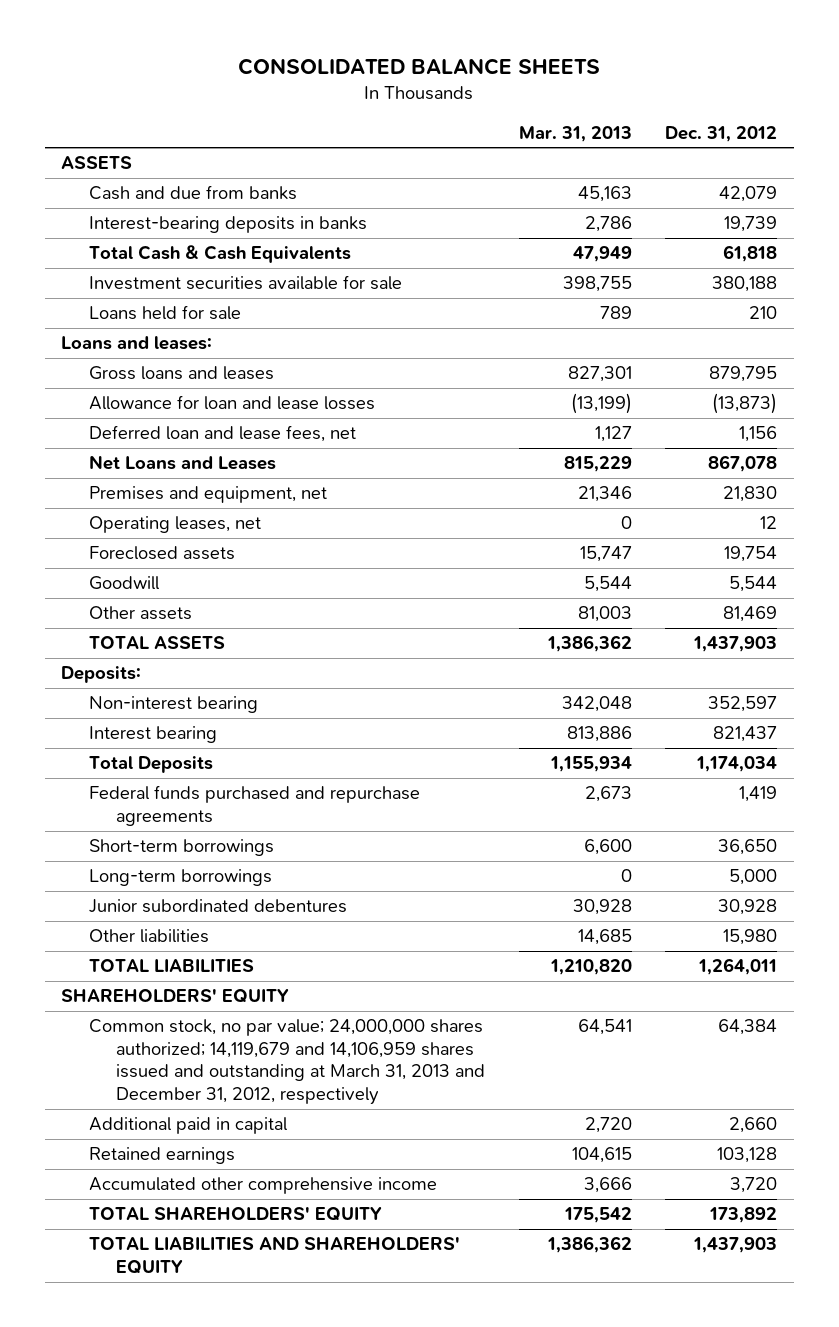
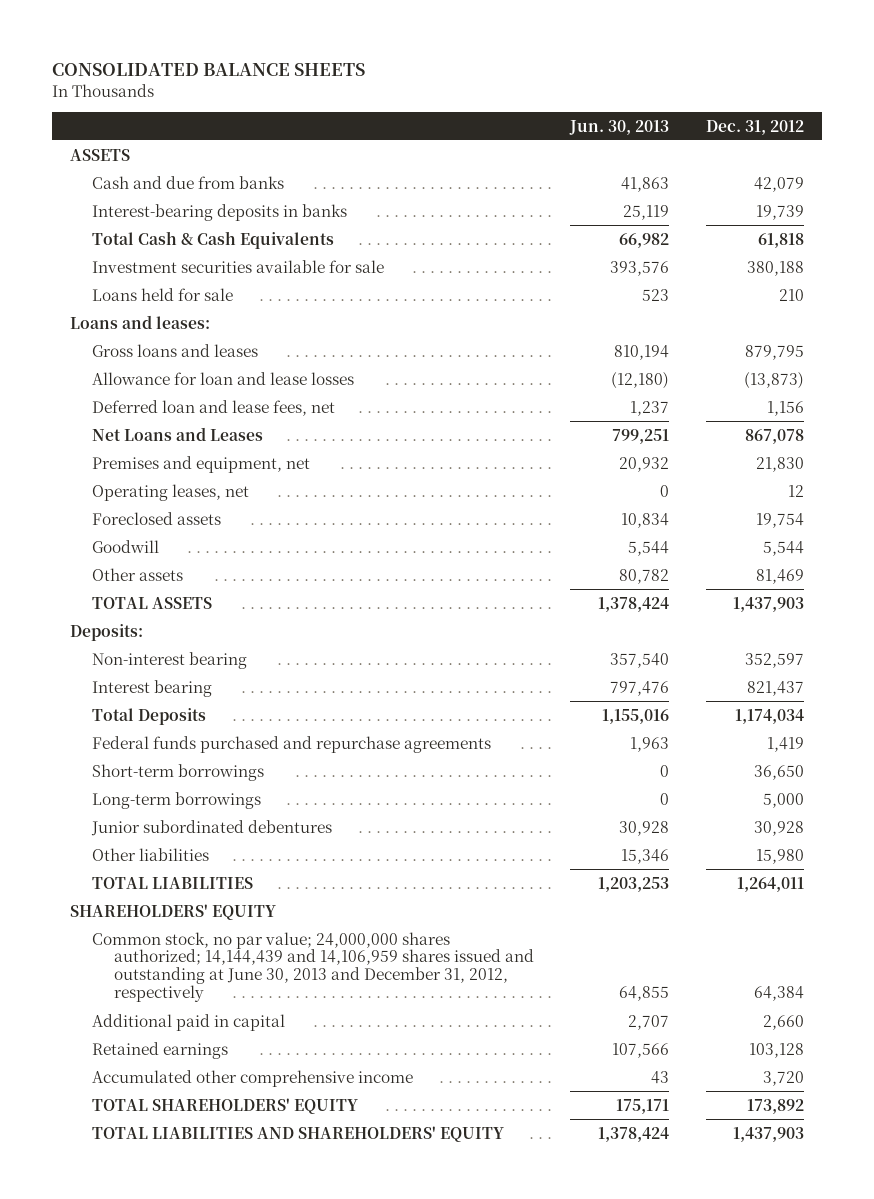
[518,125,632,142] Mar. 31, 2013 -> none
none -> [569,119,670,135] Jun. 30, 2013
[88,1019,486,1106] Common stock, no par value; 24,000,000 shares authorized; 14,119,679 and 14,106,959 shares issued and outstanding at March 31, 2013 and December 31, 2012, respectively -> [91,931,534,1003] Common stock, no par value; 24,000,000 shares authorized; 14,144,439 and 14,106,959 shares issued and outstanding at June 30, 2013 and December 31, 2012, respectively

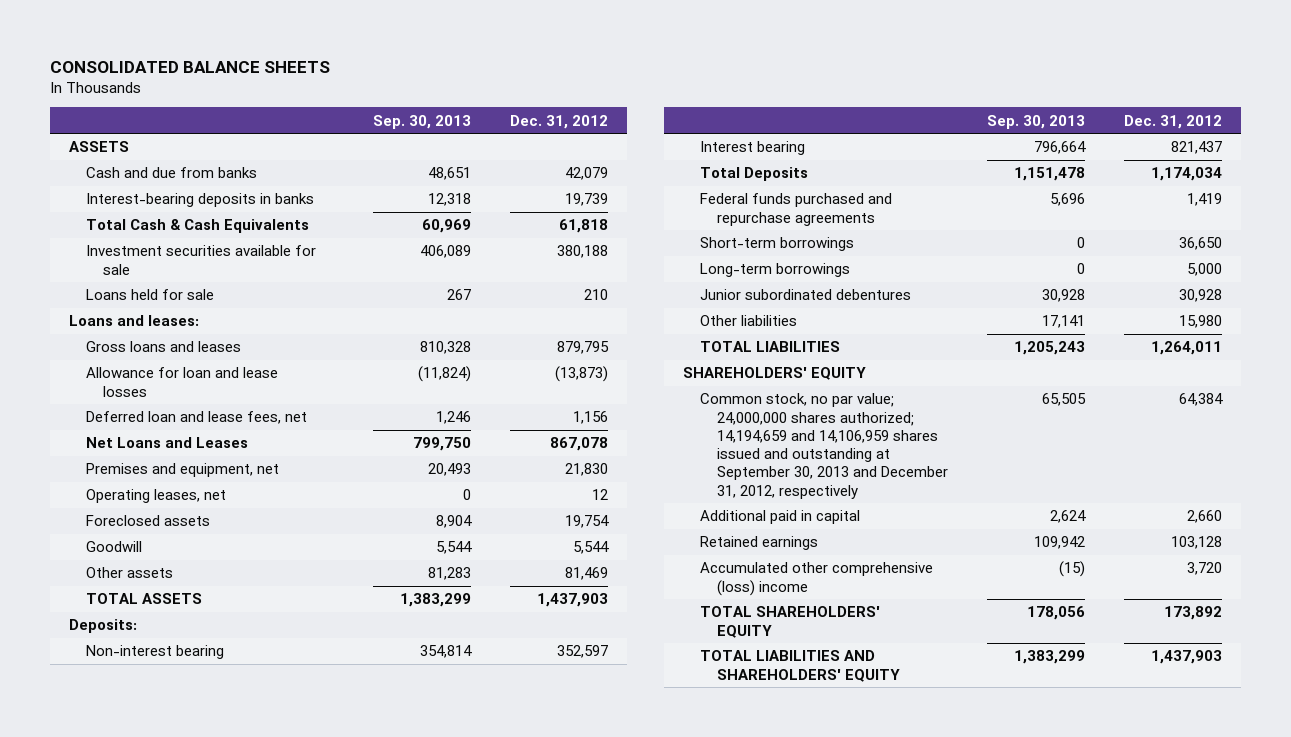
[569,119,670,135] Jun. 30, 2013 -> none
none -> [372,114,471,129] Sep. 30, 2013
[91,931,534,1003] Common stock, no par value; 24,000,000 shares authorized; 14,144,439 and 14,106,959 shares issued and outstanding at June 30, 2013 and December 31, 2012, respectively -> [700,393,948,499] Common stock, no par value; 24,000,000 shares authorized; 14,194,659 and 14,106,959 shares issued and outstanding at September 30, 2013 and December 31, 2012, respectively
[91,1069,413,1087] Accumulated other comprehensive income -> [700,562,934,596] Accumulated other comprehensive (loss) income

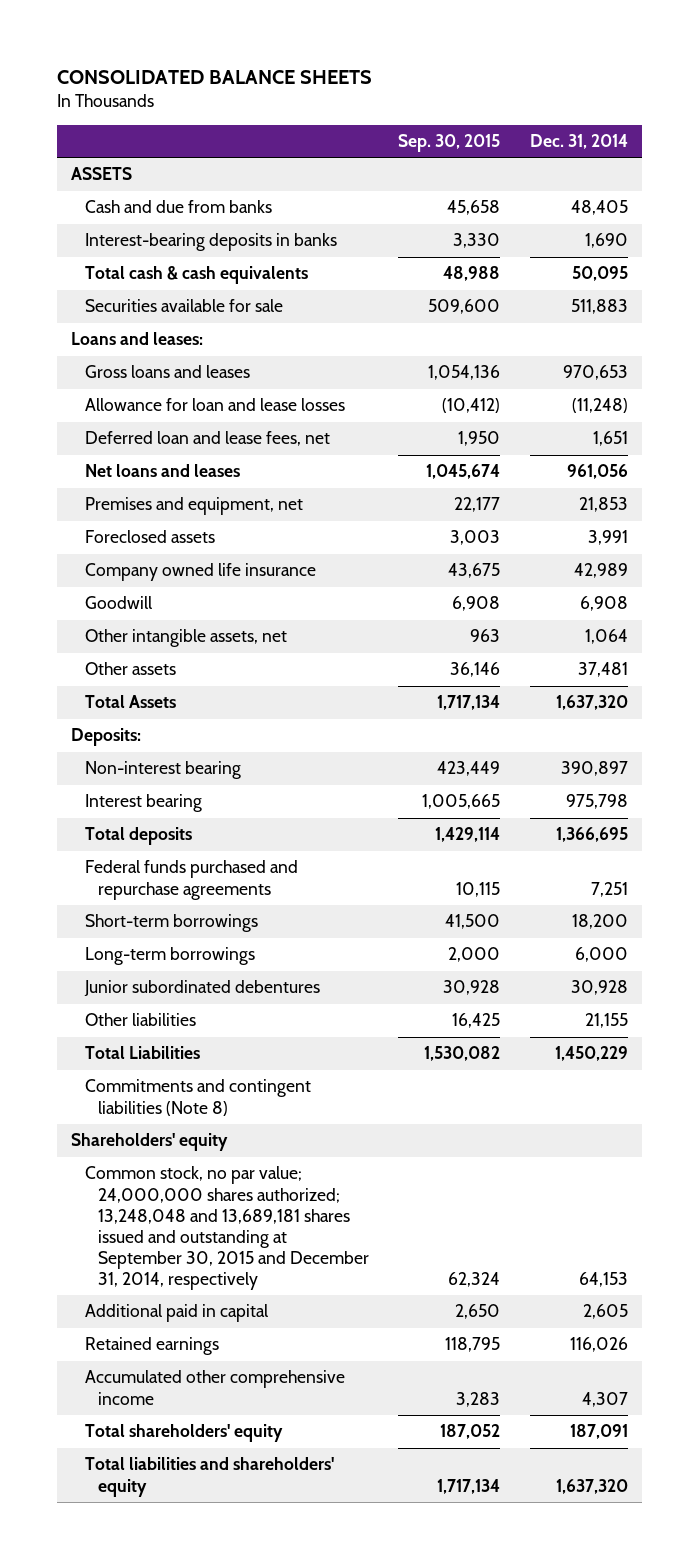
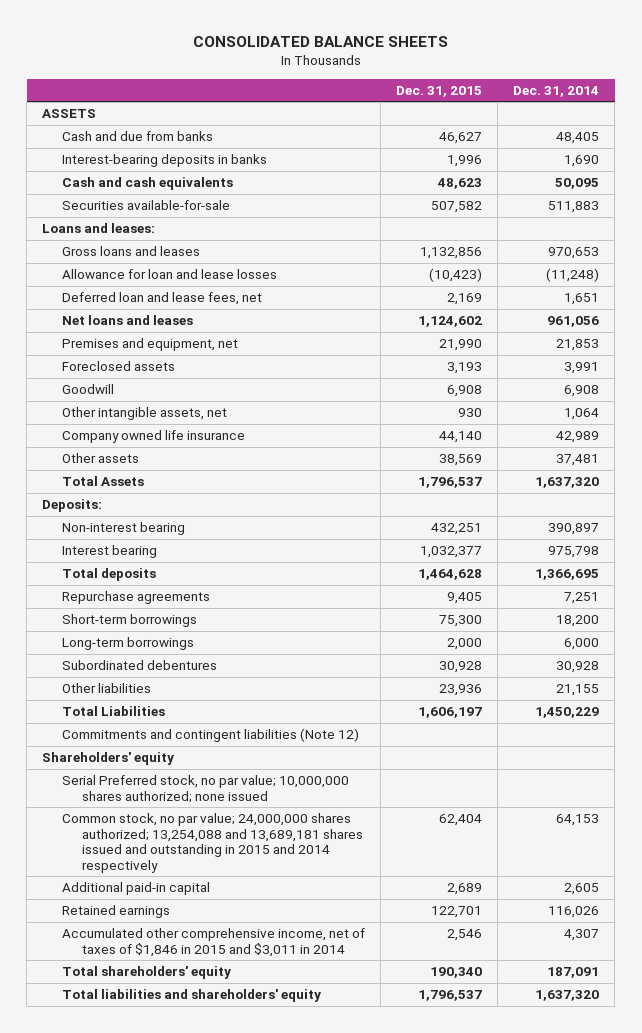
[398,133,501,152] Sep. 30, 2015 -> none
none -> [396,85,483,97] Dec. 31, 2015
[84,266,308,285] Total cash & cash equivalents -> [62,177,234,191] Cash and cash equivalents
[84,299,283,313] Securities available for sale -> [62,200,231,211] Securities available-for-sale
[84,563,316,582] Company owned life insurance -> [62,430,246,444] Company owned life insurance
[84,860,298,900] Federal funds purchased and repurchase agreements -> [62,591,211,605] Repurchase agreements
[83,980,320,997] Junior subordinated debentures -> [62,660,218,671] Subordinated debentures
[84,1079,311,1116] Commitments and contingent liabilities (Note 8) -> [62,728,360,743] Commitments and contingent liabilities (Note 12)
none -> [62,775,350,803] Serial Preferred stock, no par value; 10,000,000 shares authorized; none issued
[84,1166,370,1291] Common stock, no par value; 24,000,000 shares authorized; 13,248,048 and 13,689,181 shares issued and outstanding at September 30, 2015 and December 31, 2014, respectively -> [62,813,364,873] Common stock, no par value; 24,000,000 shares authorized; 13,254,088 and 13,689,181 shares issued and outstanding in 2015 and 2014 respectively
[84,1304,268,1323] Additional paid in capital -> [62,882,211,896] Additional paid-in capital
[84,1370,345,1405] Accumulated other comprehensive income -> [62,928,366,957] Accumulated other comprehensive income, net of taxes of $1,846 in 2015 and $3,011 in 2014

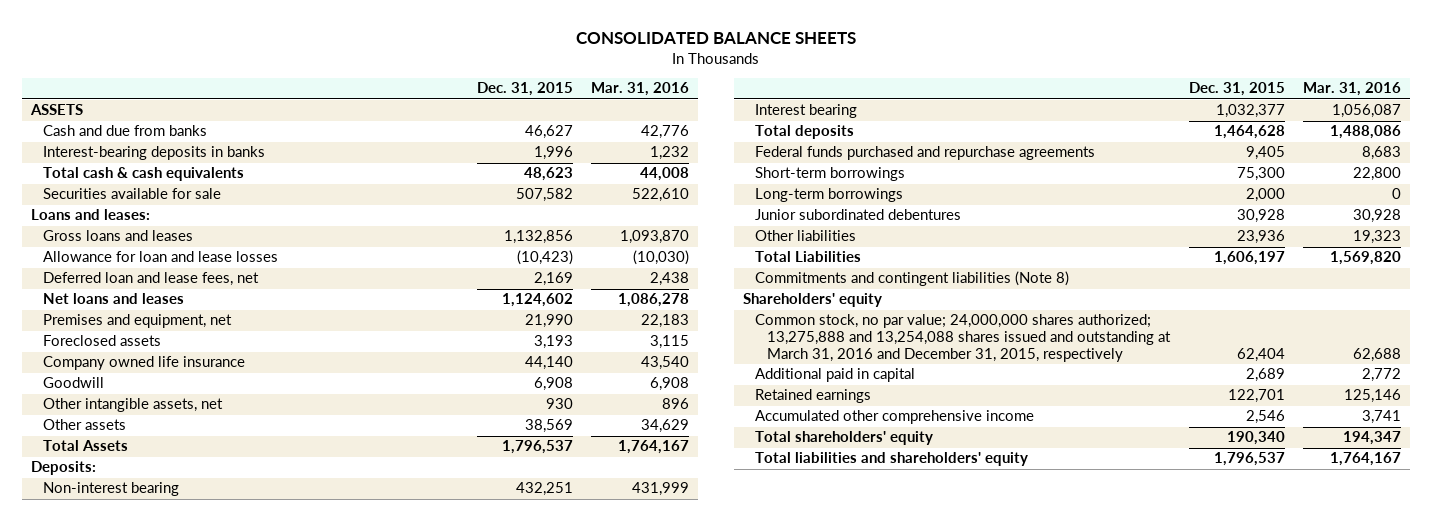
[513,85,600,97] Dec. 31, 2014 -> none
none -> [591,82,690,97] Mar. 31, 2016
[62,177,234,191] Cash and cash equivalents -> [43,167,245,182] Total cash & cash equivalents
[62,200,231,211] Securities available-for-sale -> [43,188,222,200] Securities available for sale
[62,430,246,444] Company owned life insurance -> [43,356,246,371] Company owned life insurance
[62,591,211,605] Repurchase agreements -> [755,146,1096,161] Federal funds purchased and repurchase agreements
[62,660,218,671] Subordinated debentures -> [755,209,962,221] Junior subordinated debentures
[62,728,360,743] Commitments and contingent liabilities (Note 12) -> [755,271,1070,287] Commitments and contingent liabilities (Note 8)
[62,775,350,803] Serial Preferred stock, no par value; 10,000,000 shares authorized; none issued -> none
[62,813,364,873] Common stock, no par value; 24,000,000 shares authorized; 13,254,088 and 13,689,181 shares issued and outstanding in 2015 and 2014 respectively -> [755,314,1172,362] Common stock, no par value; 24,000,000 shares authorized; 13,275,888 and 13,254,088 shares issued and outstanding at March 31, 2016 and December 31, 2015, respectively
[62,882,211,896] Additional paid-in capital -> [755,368,916,383] Additional paid in capital
[62,928,366,957] Accumulated other comprehensive income, net of taxes of $1,846 in 2015 and $3,011 in 2014 -> [755,410,1035,425] Accumulated other comprehensive income

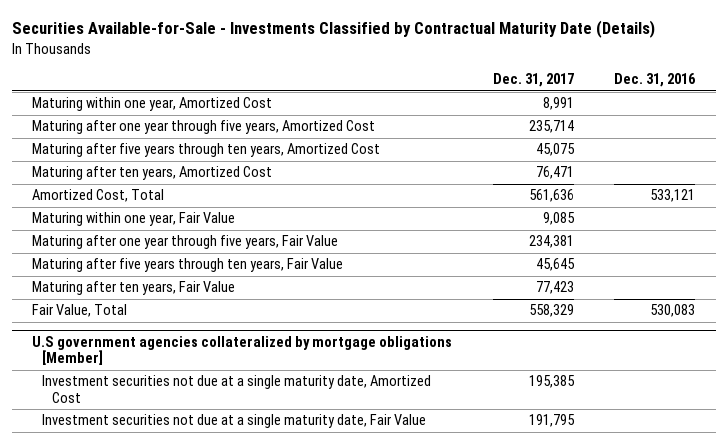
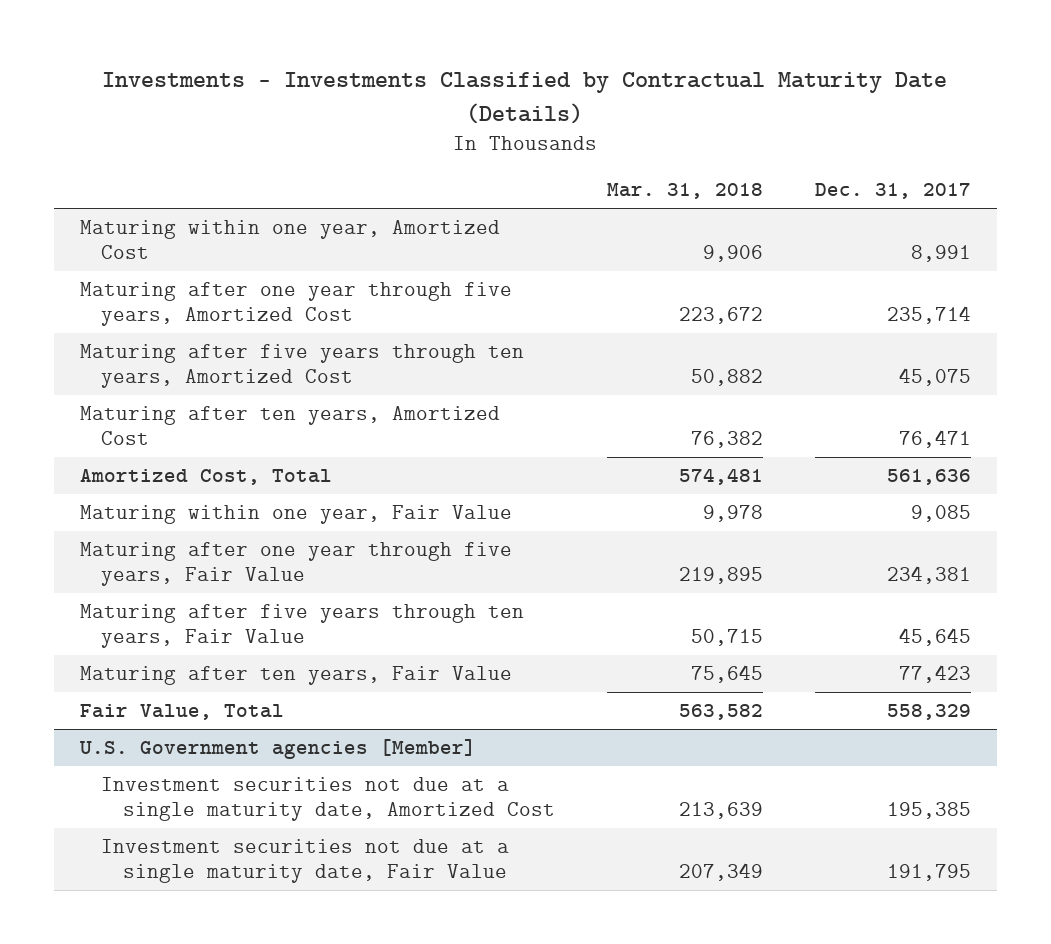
[12,20,656,39] Securities Available-for-Sale - Investments Classified by Contractual Maturity Date (Details) -> [102,72,948,124] Investments - Investments Classified by Contractual Maturity Date (Details)
[614,73,697,88] Dec. 31, 2016 -> none
none -> [606,183,763,200] Mar. 31, 2018
[32,335,453,366] U.S government agencies collateralized by mortgage obligations [Member] -> [79,738,477,759] U.S. Government agencies [Member]

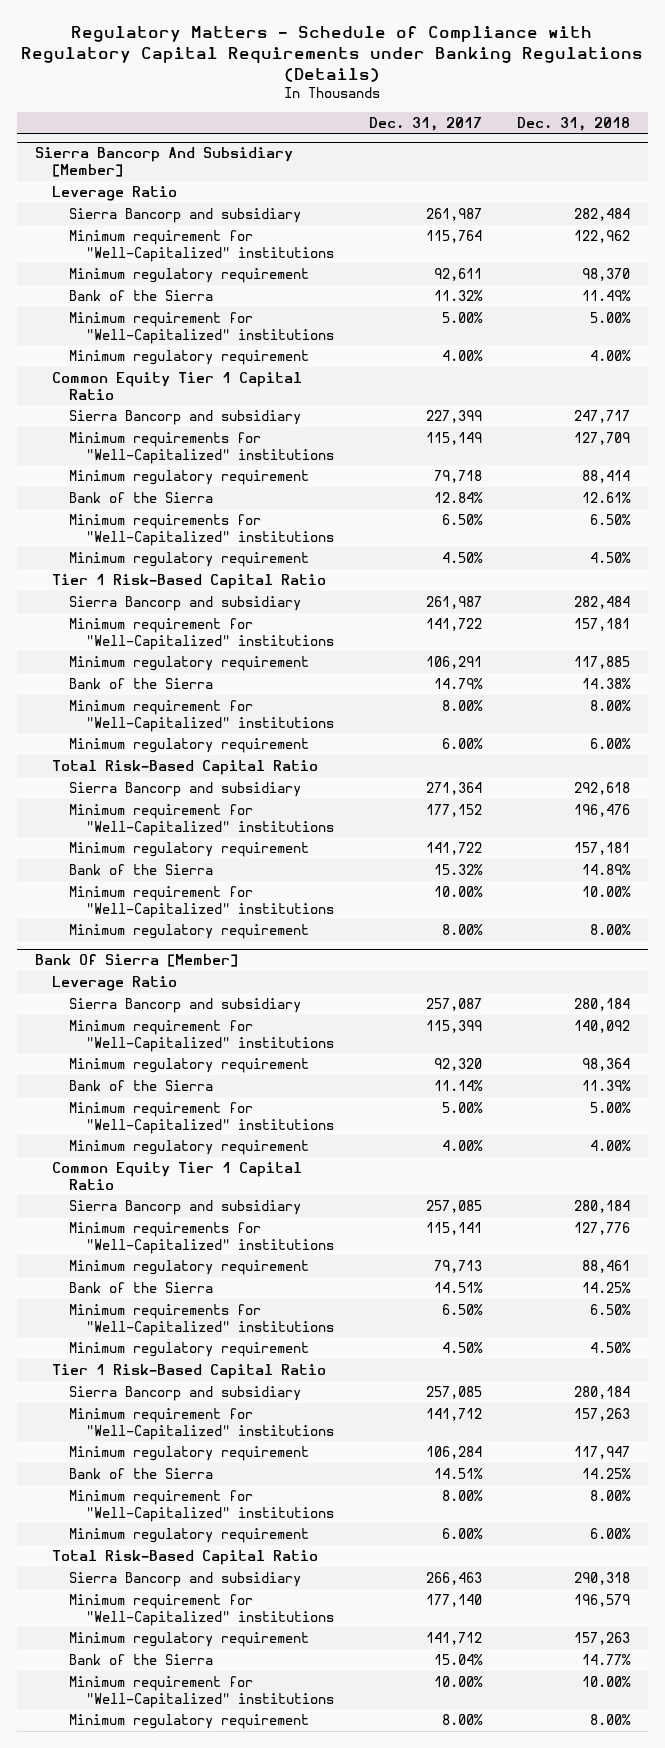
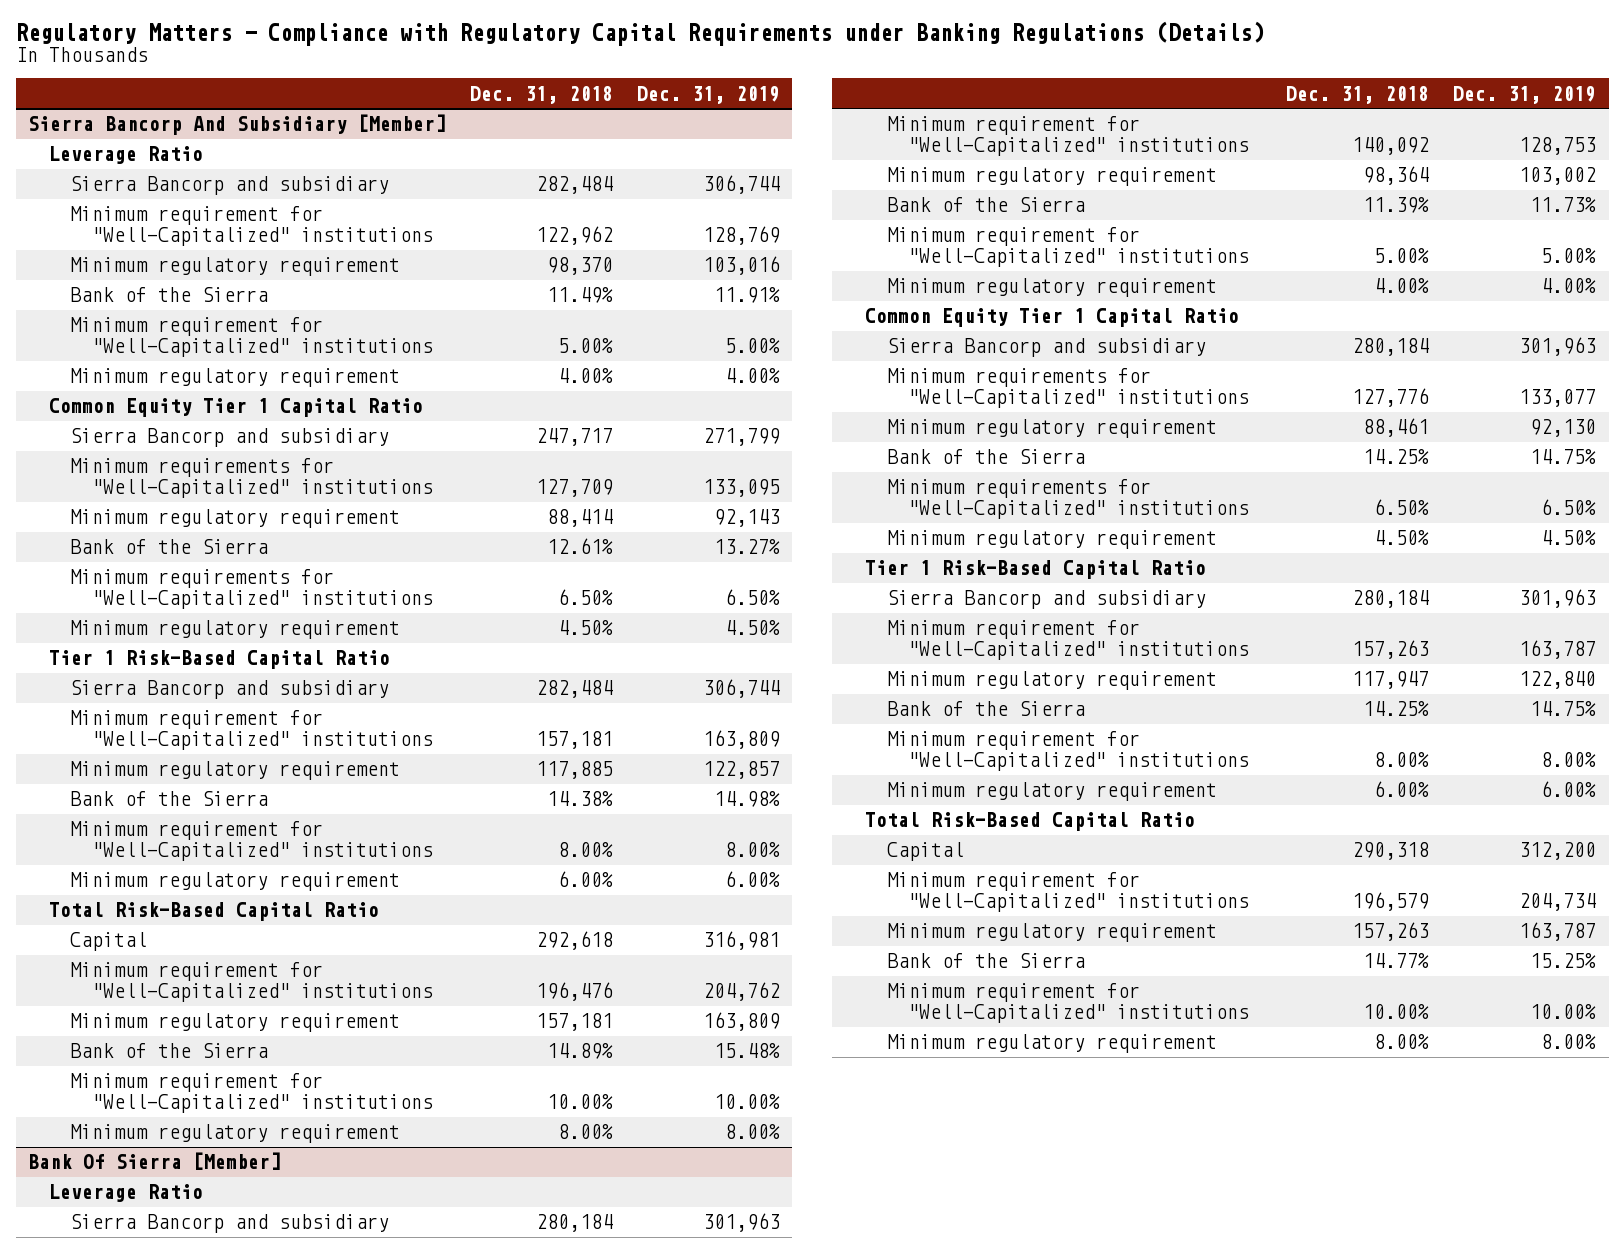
[21,25,644,82] Regulatory Matters - Schedule of Compliance with Regulatory Capital Requirements under Banking Regulations (Details) -> [15,20,1264,46] Regulatory Matters - Compliance with Regulatory Capital Requirements under Banking Regulations (Details)
[369,116,483,131] Dec. 31, 2017 -> none
none -> [636,85,780,104] Dec. 31, 2019
[68,782,301,798] Sierra Bancorp and subsidiary -> [70,932,148,952] Capital
[68,1572,301,1588] Sierra Bancorp and subsidiary -> [886,842,964,862] Capital

